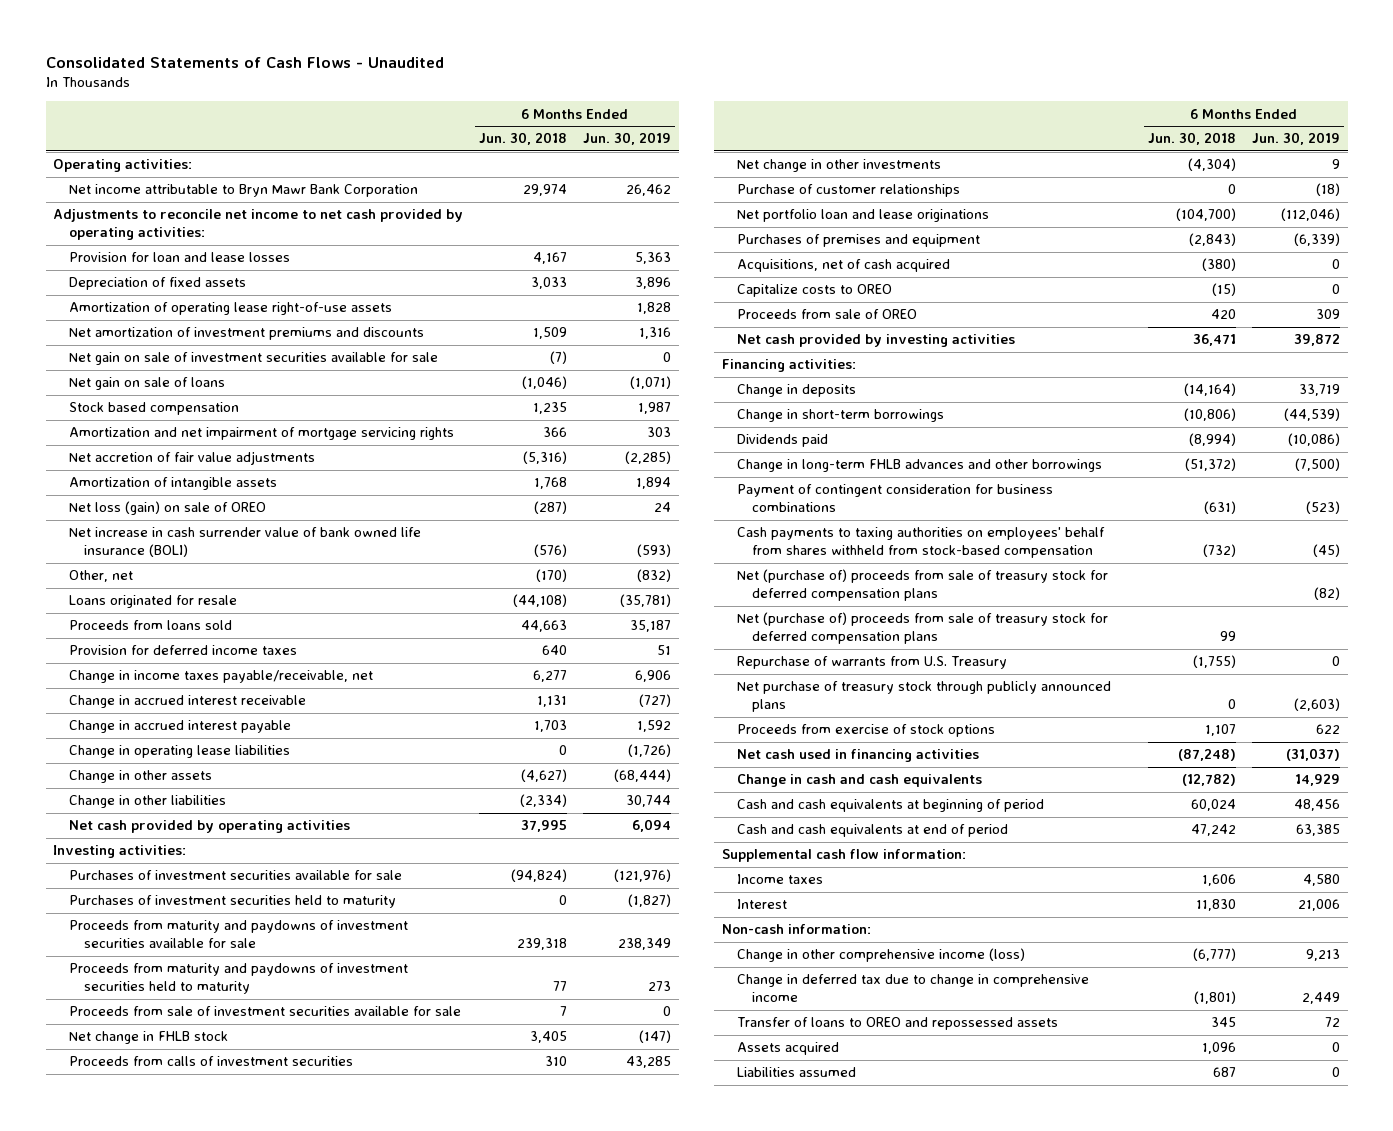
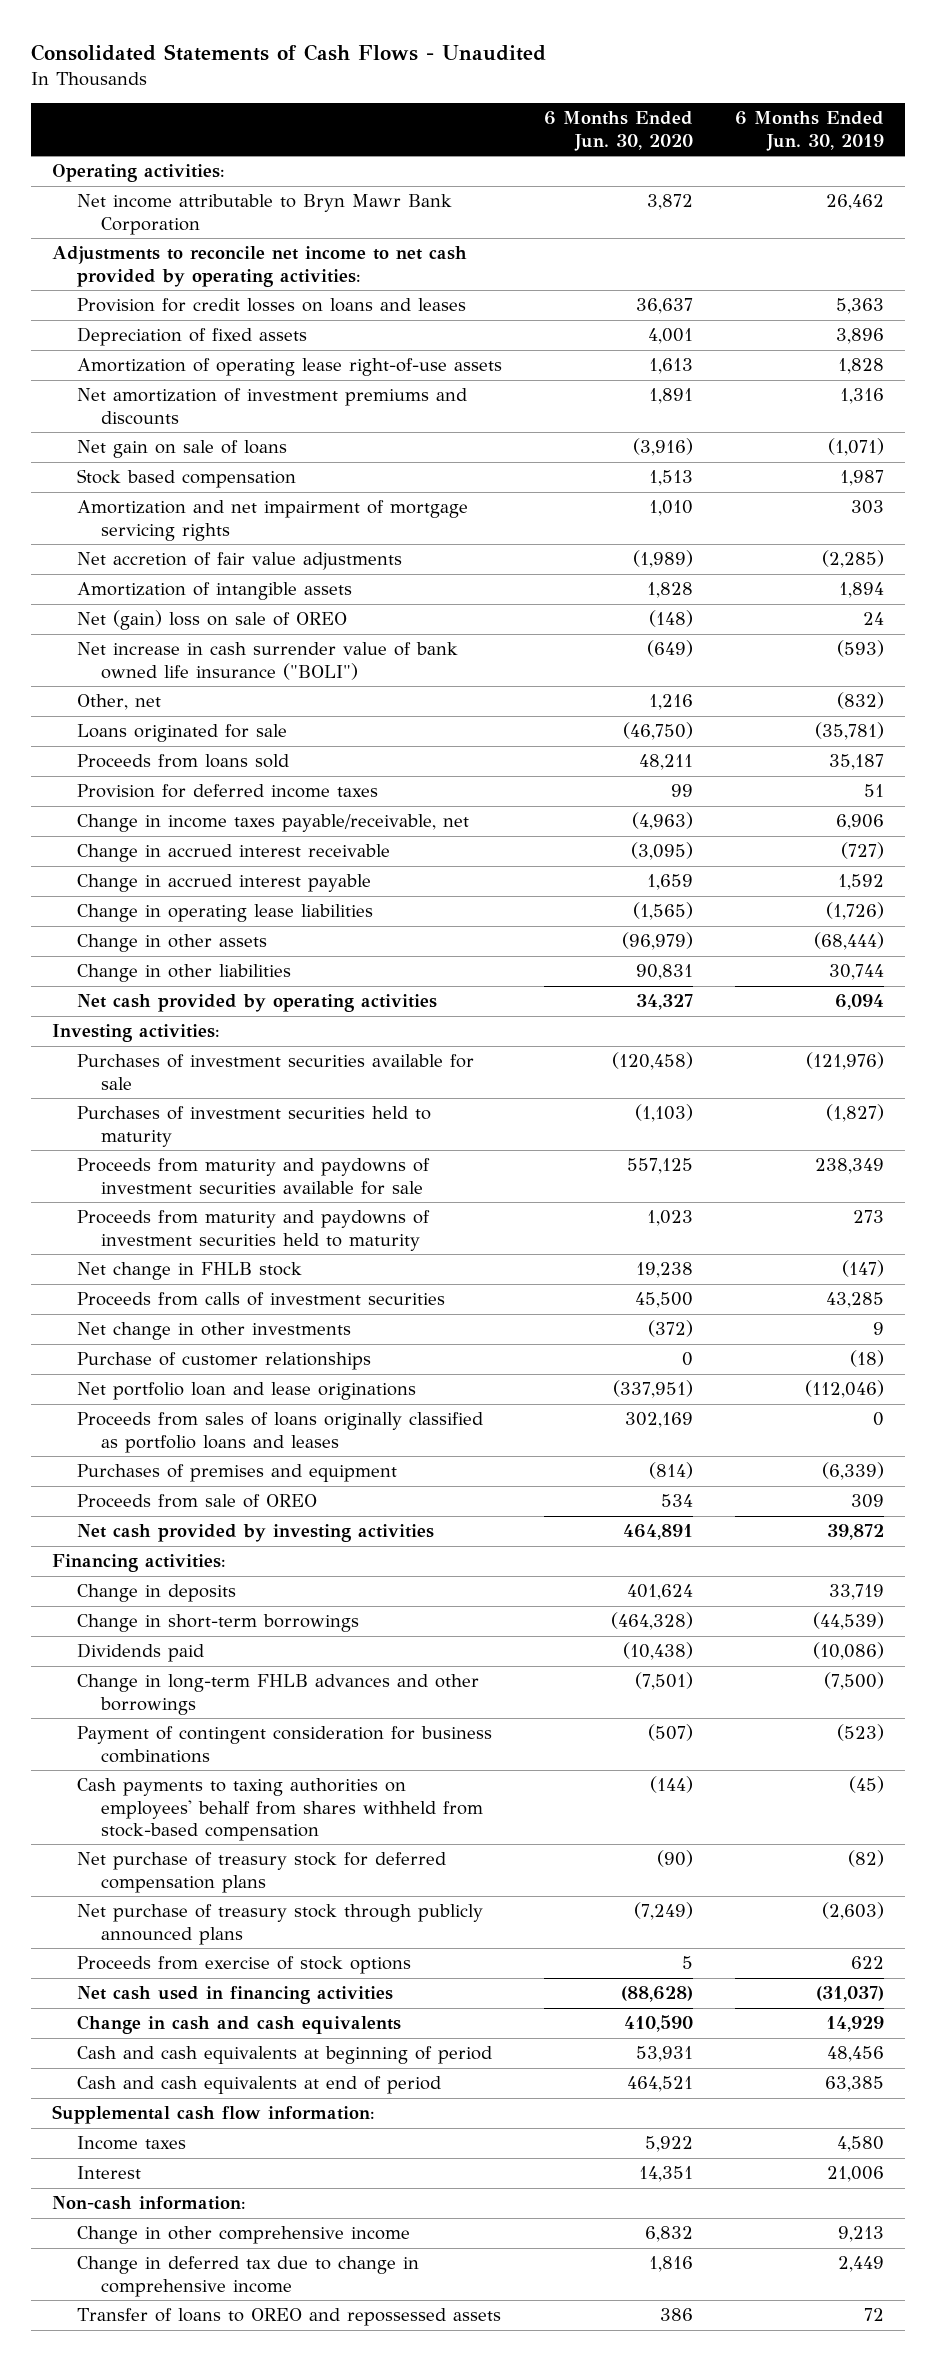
[479,132,568,146] Jun. 30, 2018 -> none
none -> [543,111,693,151] 6 Months Ended Jun. 30, 2020
[68,252,290,263] Provision for loan and lease losses -> [76,298,466,313] Provision for credit losses on loans and leases
[68,352,438,366] Net gain on sale of investment securities available for sale -> none
[68,501,266,516] Net loss (gain) on sale of OREO -> [76,610,347,631] Net (gain) loss on sale of OREO
[68,527,421,558] Net increase in cash surrender value of bank owned life insurance (BOLI) -> [76,642,458,680] Net increase in cash surrender value of bank owned life insurance ("BOLI")
[68,595,237,609] Loans originated for resale -> [76,724,287,743] Loans originated for sale
[68,1006,461,1017] Proceeds from sale of investment securities available for sale -> none
none -> [76,1412,483,1453] Proceeds from sales of loans originally classified as portfolio loans and leases
[737,259,951,273] Acquisitions, net of cash acquired -> none
[737,284,893,298] Capitalize costs to OREO -> none
[737,612,1109,645] Net (purchase of) proceeds from sale of treasury stock for deferred compensation plans -> none
[737,656,1008,670] Repurchase of warrants from U.S. Treasury -> none
[737,569,1109,602] Net (purchase of) proceeds from sale of treasury stock for deferred compensation plans -> [76,1852,446,1893] Net purchase of treasury stock for deferred compensation plans
[737,948,1026,963] Change in other comprehensive income (loss) -> [76,2226,410,2245] Change in other comprehensive income
[737,1042,840,1056] Assets acquired -> none
[737,1067,857,1078] Liabilities assumed -> none

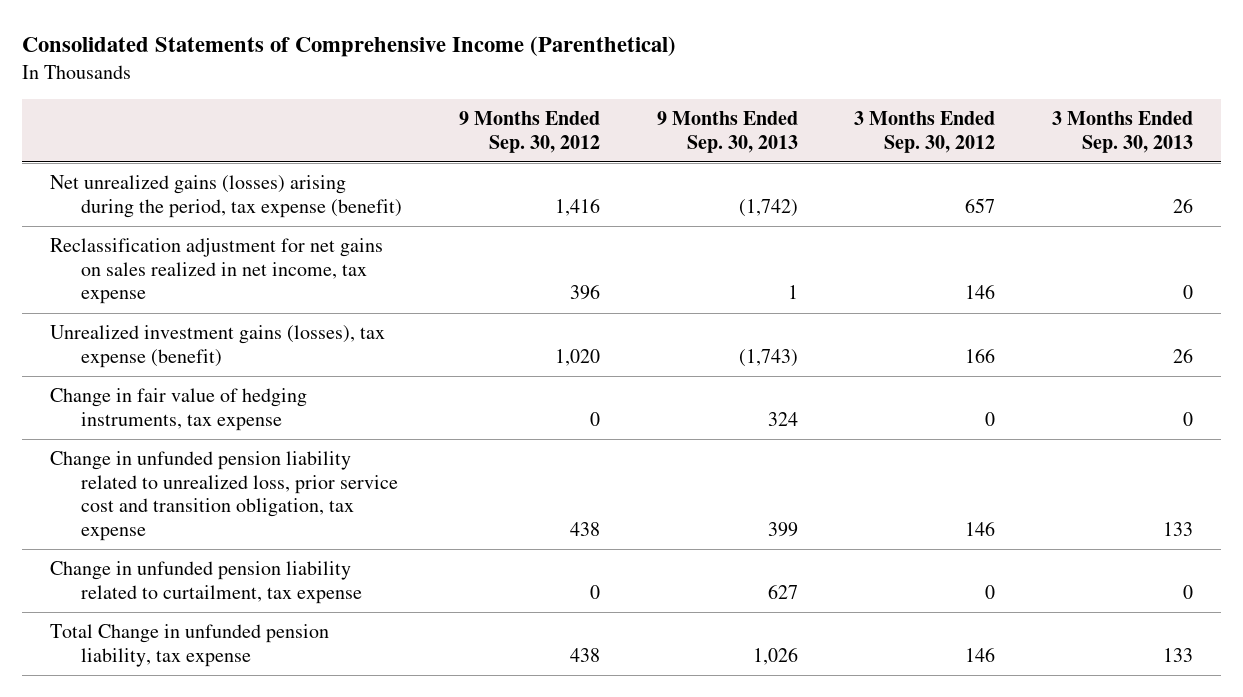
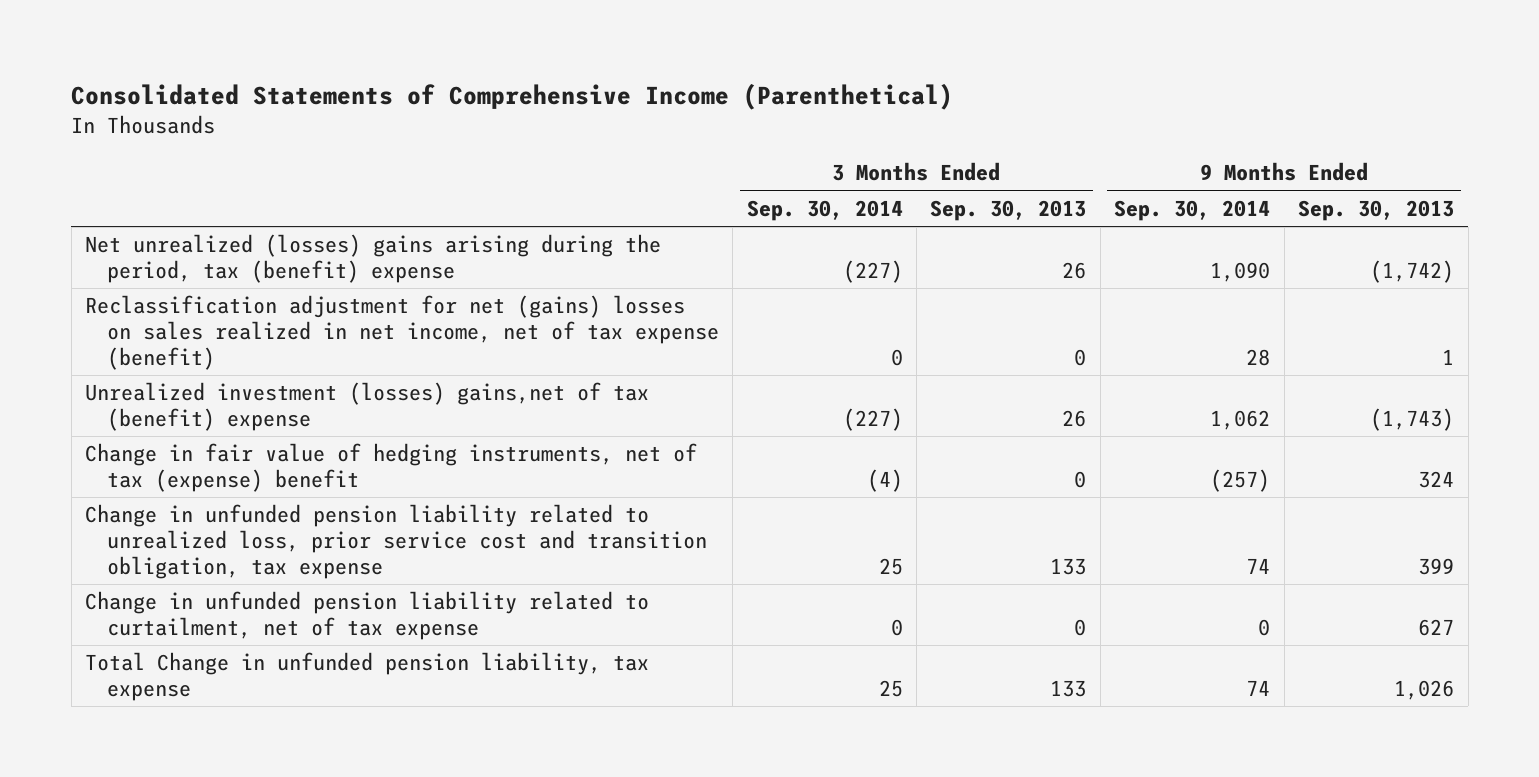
[458,110,600,153] 9 Months Ended Sep. 30, 2012 -> none
[854,110,996,153] 3 Months Ended Sep. 30, 2012 -> none
none -> [746,199,903,221] Sep. 30, 2014
none -> [1114,199,1271,221] Sep. 30, 2014
[49,175,403,218] Net unrealized gains (losses) arising during the period, tax expense (benefit) -> [85,234,662,283] Net unrealized (losses) gains arising during the period, tax (benefit) expense
[49,238,383,305] Reclassification adjustment for net gains on sales realized in net income, tax expense -> [85,295,719,370] Reclassification adjustment for net (gains) losses on sales realized in net income, net of tax expense (benefit)
[49,325,385,368] Unrealized investment gains (losses), tax expense (benefit) -> [85,382,650,431] Unrealized investment (losses) gains,net of tax (benefit) expense
[49,388,307,431] Change in fair value of hedging instruments, tax expense -> [85,443,698,492] Change in fair value of hedging instruments, net of tax (expense) benefit
[49,561,363,604] Change in unfunded pension liability related to curtailment, tax expense -> [85,591,650,640] Change in unfunded pension liability related to curtailment, net of tax expense

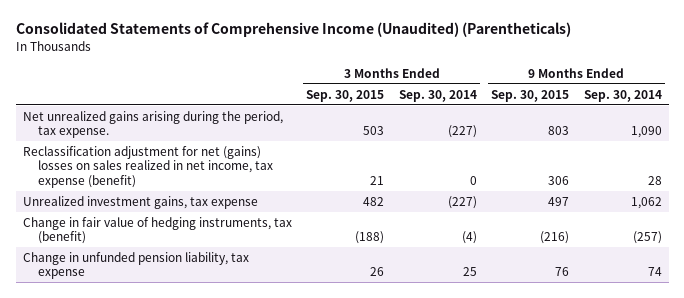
[71,83,954,111] Consolidated Statements of Comprehensive Income (Parenthetical) -> [15,22,571,38] Consolidated Statements of Comprehensive Income (Unaudited) (Parentheticals)
[930,199,1087,221] Sep. 30, 2013 -> none
[1298,199,1455,221] Sep. 30, 2013 -> none
none -> [306,89,385,102] Sep. 30, 2015
none -> [491,89,570,102] Sep. 30, 2015
[85,591,650,640] Change in unfunded pension liability related to curtailment, net of tax expense -> none
[85,652,650,701] Total Change in unfunded pension liability, tax expense -> none
[85,234,662,283] Net unrealized (losses) gains arising during the period, tax (benefit) expense -> [22,110,283,139] Net unrealized gains arising during the period, tax expense.
[85,295,719,370] Reclassification adjustment for net (gains) losses on sales realized in net income, net of tax expense (benefit) -> [22,145,273,188] Reclassification adjustment for net (gains) losses on sales realized in net income, tax expense (benefit)
[85,382,650,431] Unrealized investment (losses) gains,net of tax (benefit) expense -> [22,195,258,209] Unrealized investment gains, tax expense
[85,443,698,492] Change in fair value of hedging instruments, net of tax (expense) benefit -> [22,216,292,245] Change in fair value of hedging instruments, tax (benefit)
[85,504,707,579] Change in unfunded pension liability related to unrealized loss, prior service cost and transition obligation, tax expense -> [22,251,249,280] Change in unfunded pension liability, tax expense

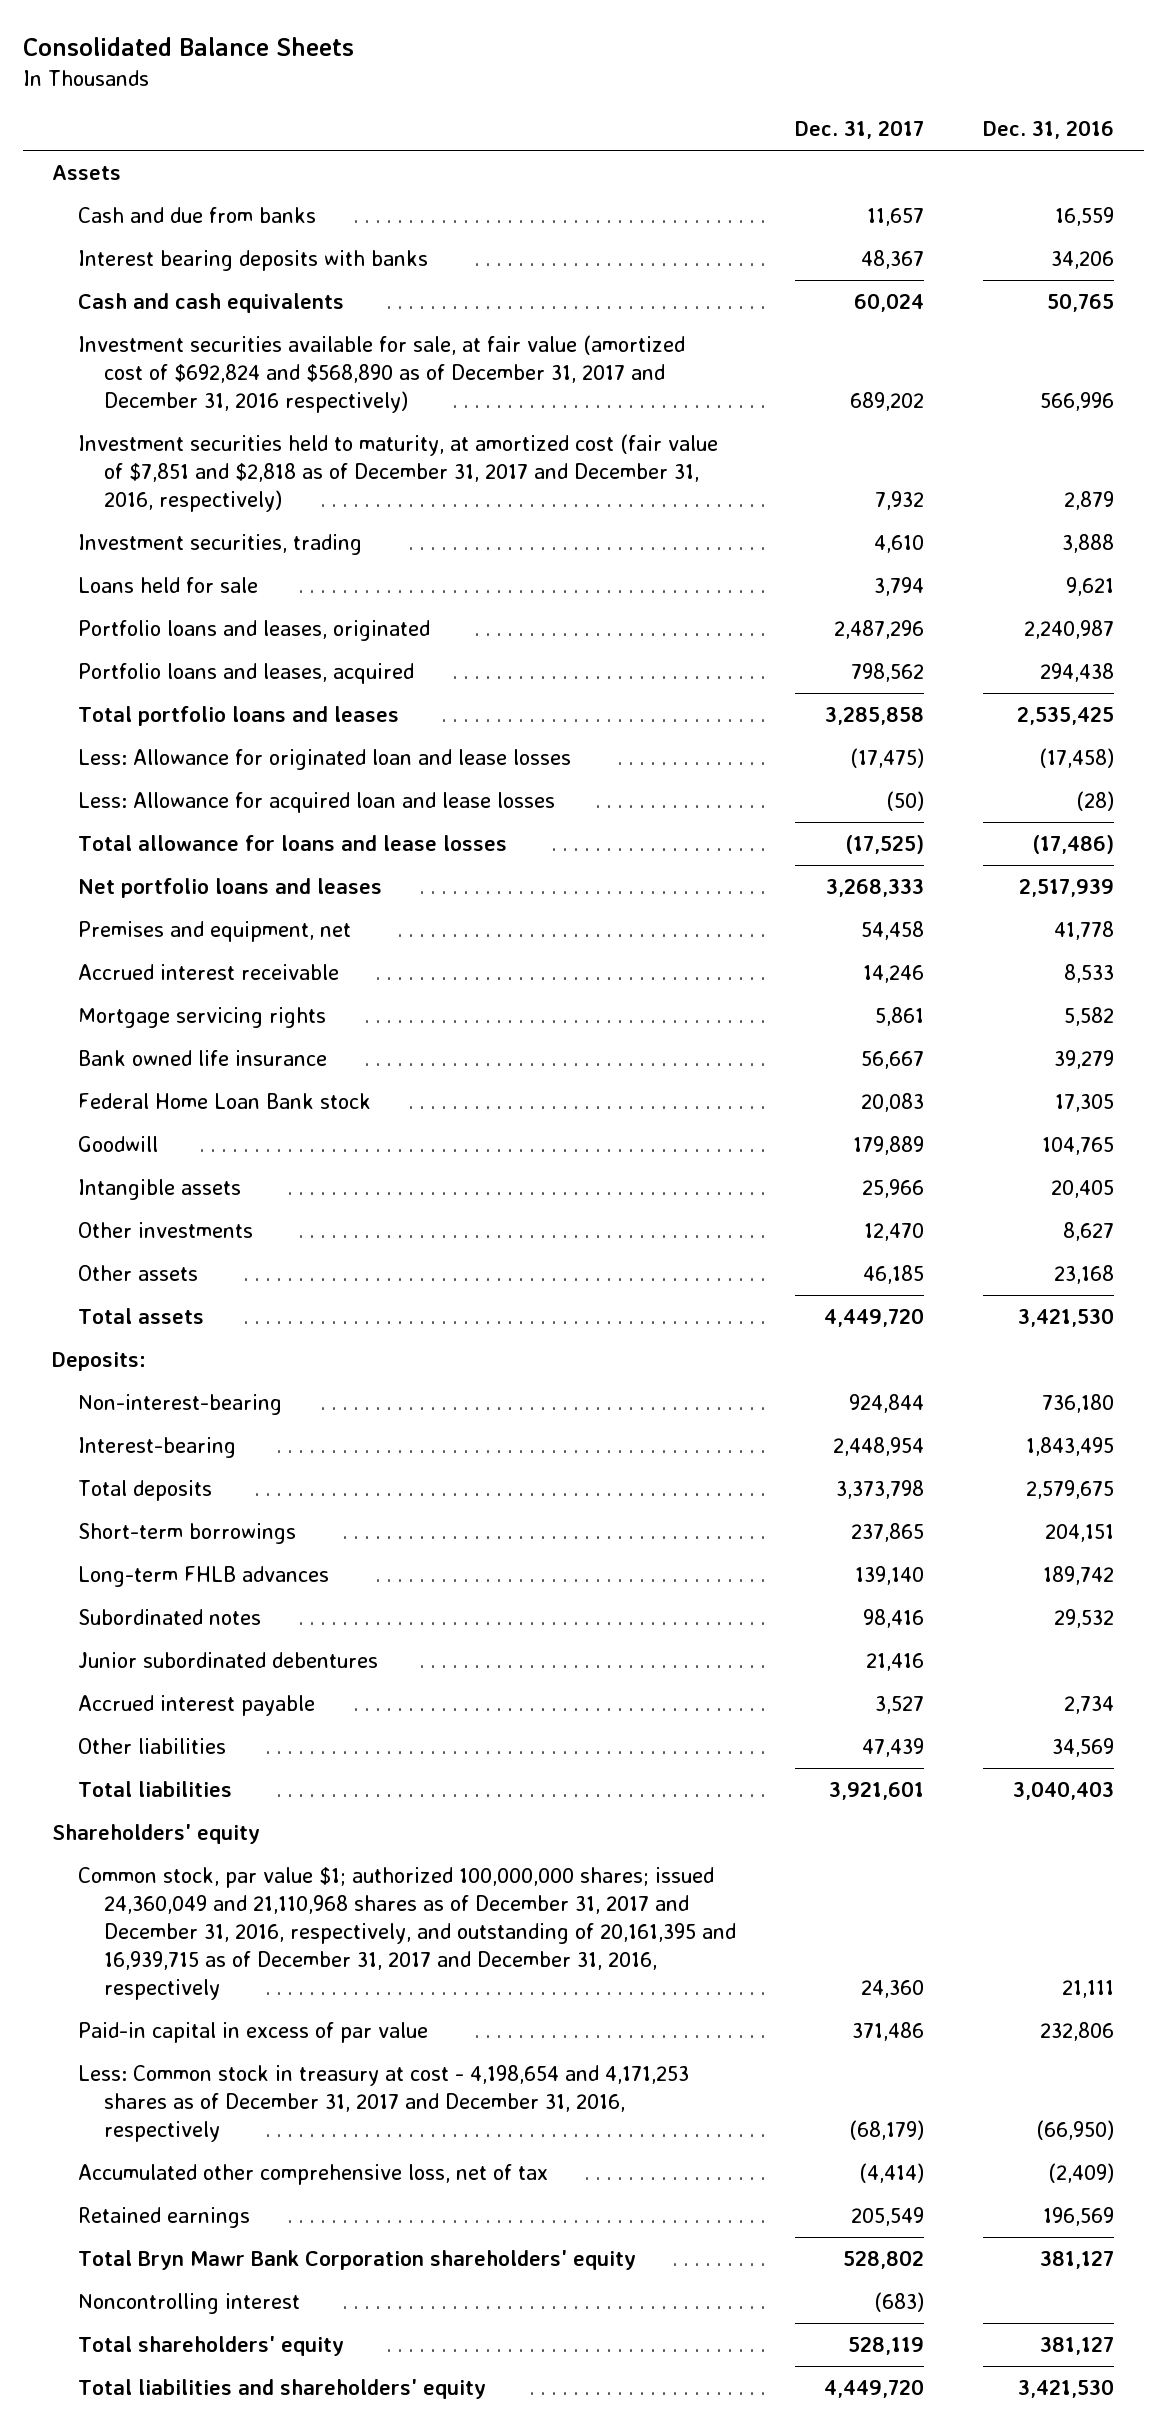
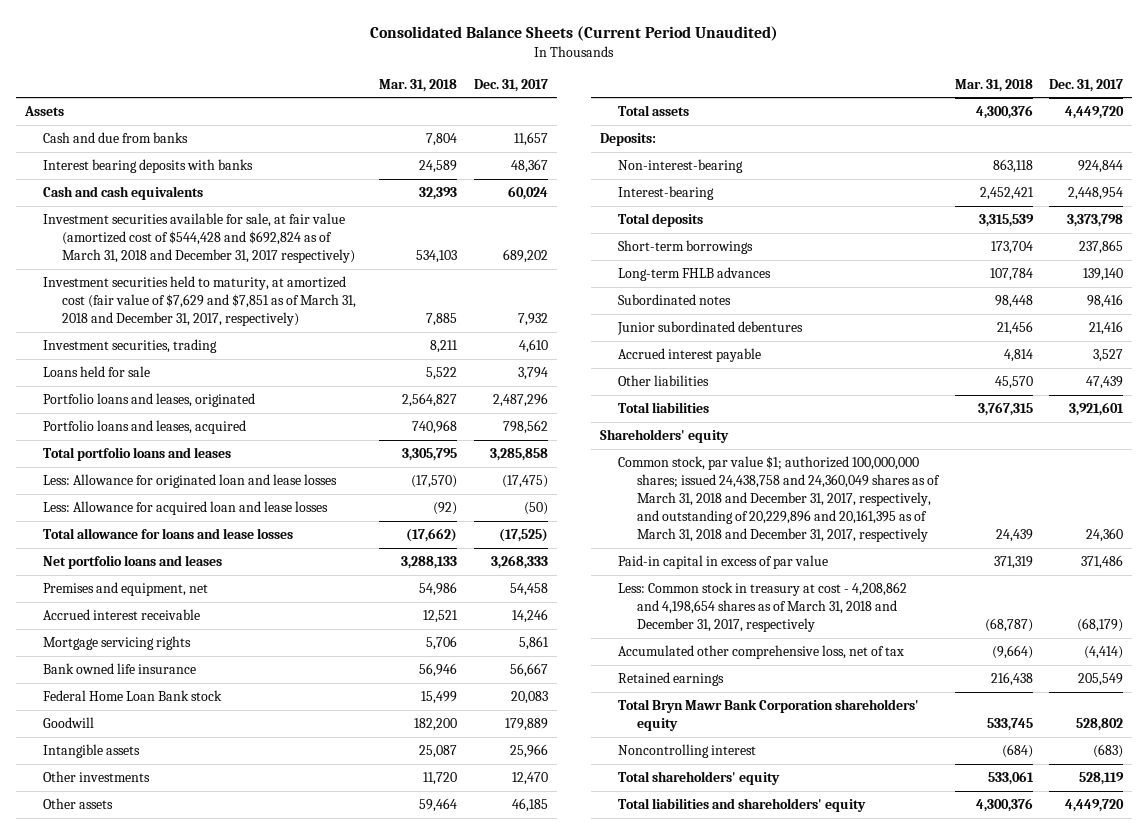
[22,37,354,57] Consolidated Balance Sheets -> [369,25,778,41] Consolidated Balance Sheets (Current Period Unaudited)
[983,120,1115,140] Dec. 31, 2016 -> none
none -> [379,78,458,92] Mar. 31, 2018
[78,334,686,413] Investment securities available for sale, at fair value (amortized cost of $692,824 and $568,890 as of December 31, 2017 and December 31, 2016 respectively) -> [43,213,355,263] Investment securities available for sale, at fair value (amortized cost of $544,428 and $692,824 as of March 31, 2018 and December 31, 2017 respectively)
[78,433,719,512] Investment securities held to maturity, at amortized cost (fair value of $7,851 and $2,818 as of December 31, 2017 and December 31, 2016, respectively) -> [43,276,356,326] Investment securities held to maturity, at amortized cost (fair value of $7,629 and $7,851 as of March 31, 2018 and December 31, 2017, respectively)
[78,1866,737,2000] Common stock, par value $1; authorized 100,000,000 shares; issued 24,360,049 and 21,110,968 shares as of December 31, 2017 and December 31, 2016, respectively, and outstanding of 20,161,395 and 16,939,715 as of December 31, 2017 and December 31, 2016, respectively -> [618,456,940,542] Common stock, par value $1; authorized 100,000,000 shares; issued 24,438,758 and 24,360,049 shares as of March 31, 2018 and December 31, 2017, respectively, and outstanding of 20,229,896 and 20,161,395 as of March 31, 2018 and December 31, 2017, respectively
[78,2064,690,2142] Less: Common stock in treasury at cost - 4,198,654 and 4,171,253 shares as of December 31, 2017 and December 31, 2016, respectively -> [618,582,908,632] Less: Common stock in treasury at cost - 4,208,862 and 4,198,654 shares as of March 31, 2018 and December 31, 2017, respectively

